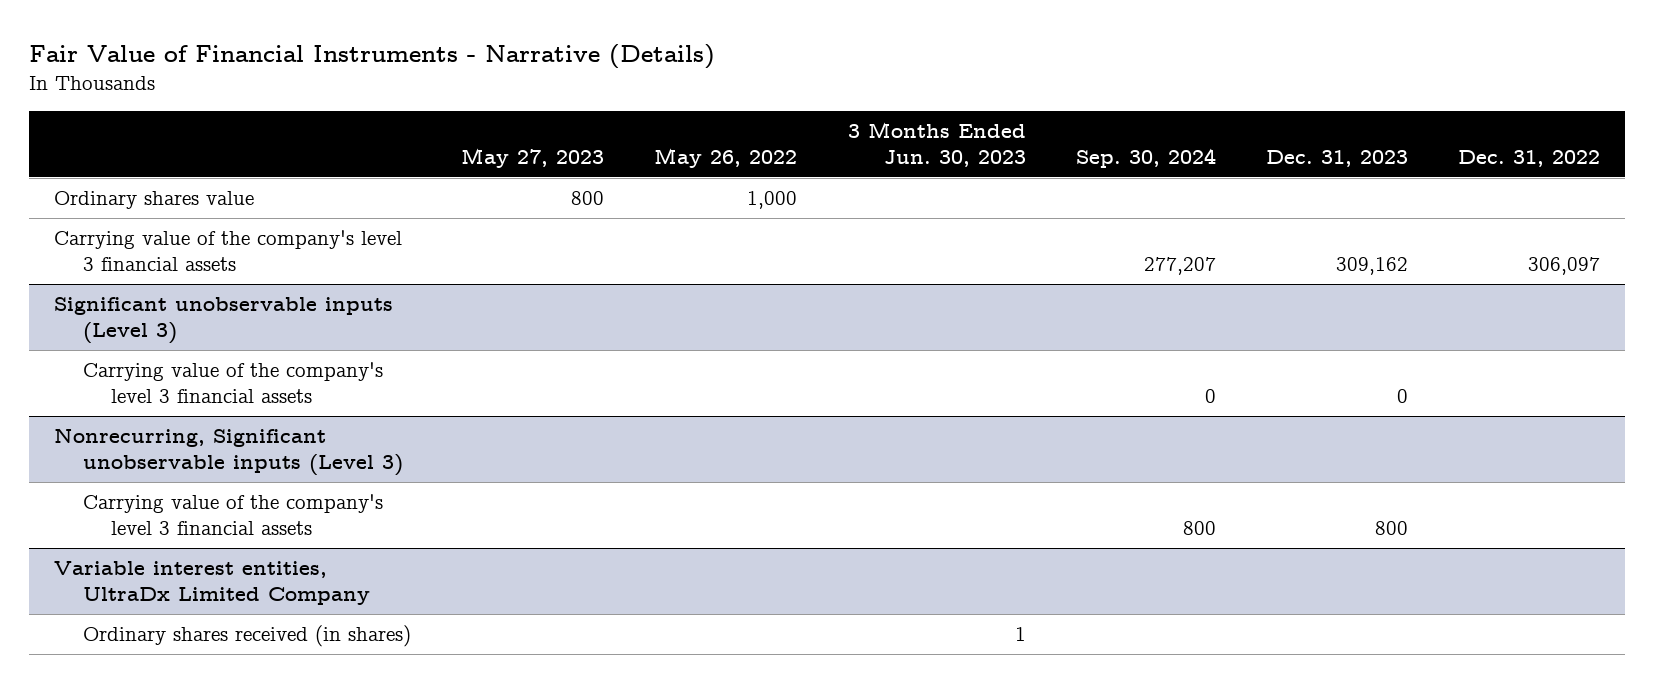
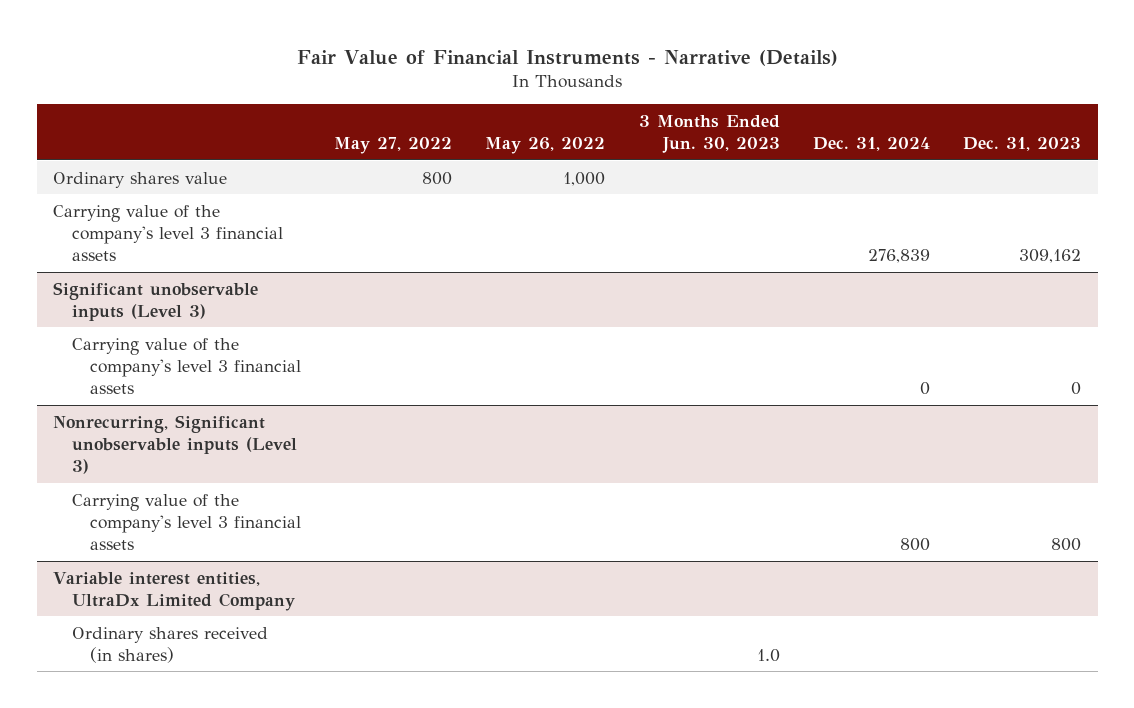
[461,147,605,168] May 27, 2023 -> none
[1075,147,1216,168] Sep. 30, 2024 -> none
[1458,149,1601,167] Dec. 31, 2022 -> none
none -> [334,137,453,155] May 27, 2022
none -> [812,137,930,152] Dec. 31, 2024
[1014,627,1026,642] 1 -> [756,648,780,662] 1.0

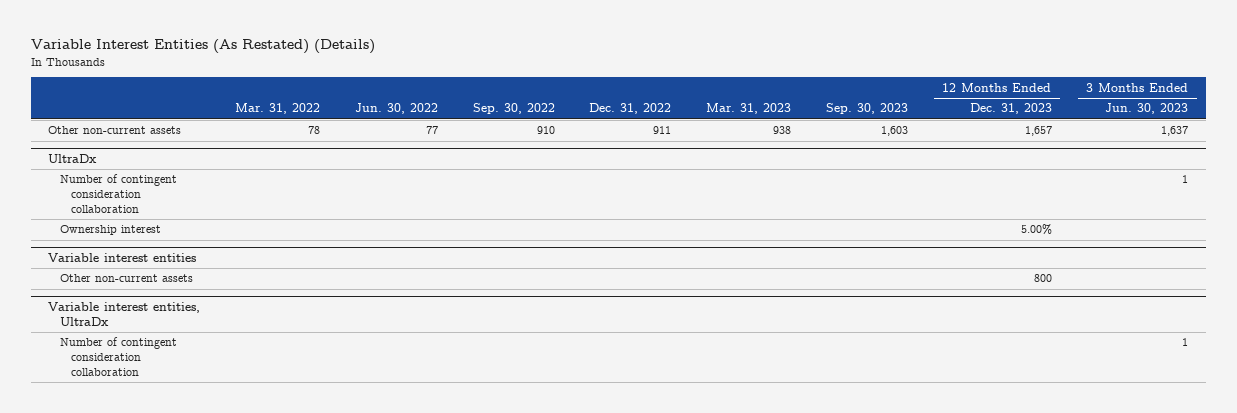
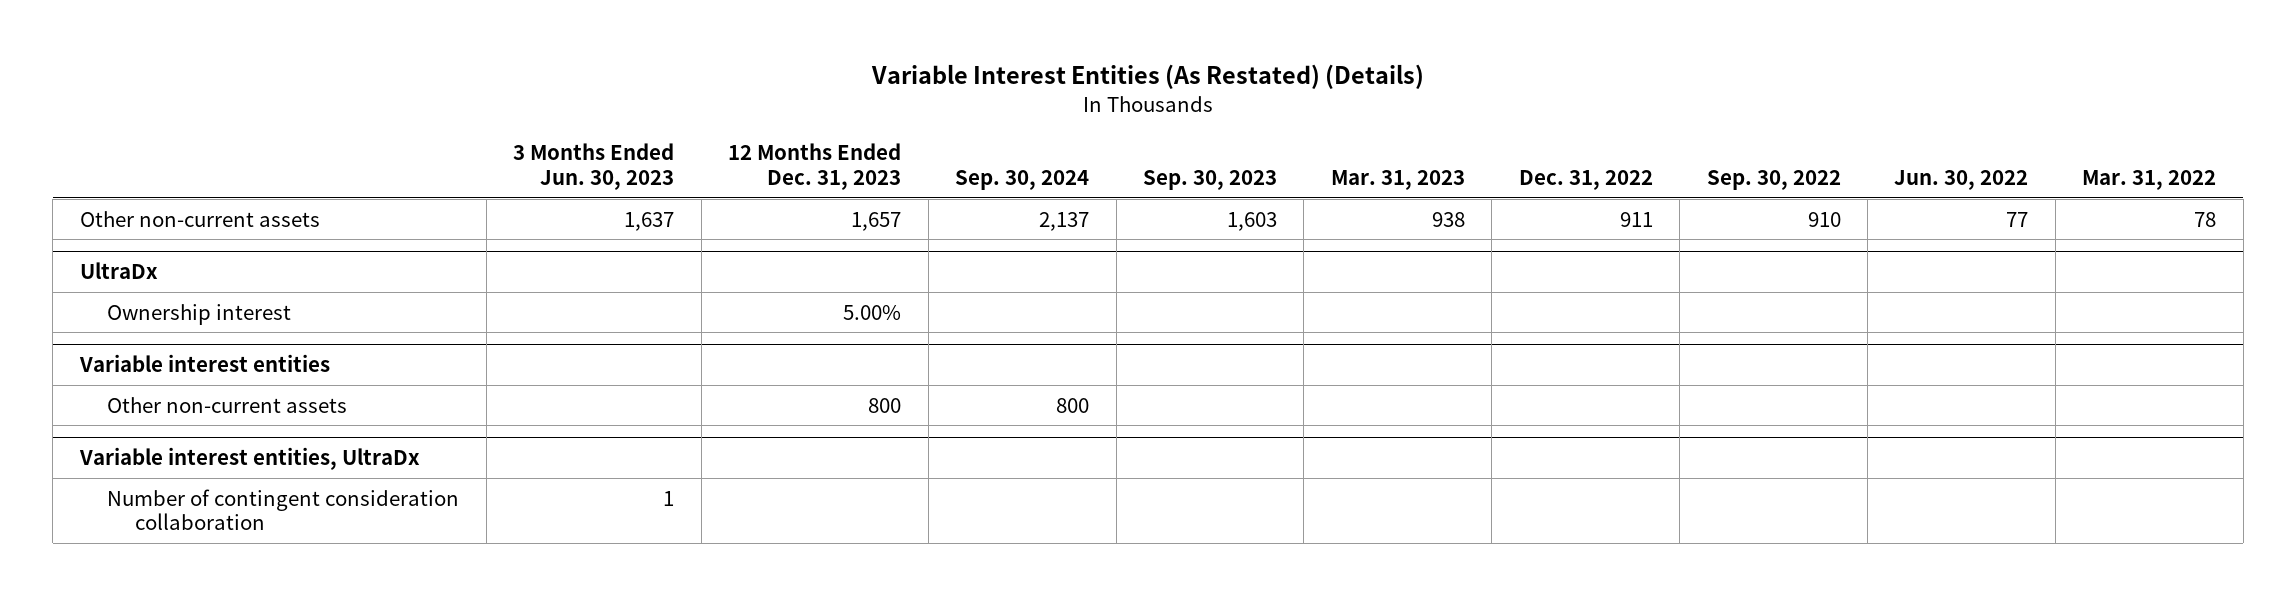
none -> [955,169,1090,190] Sep. 30, 2024
[59,174,177,214] Number of contingent consideration collaboration -> none

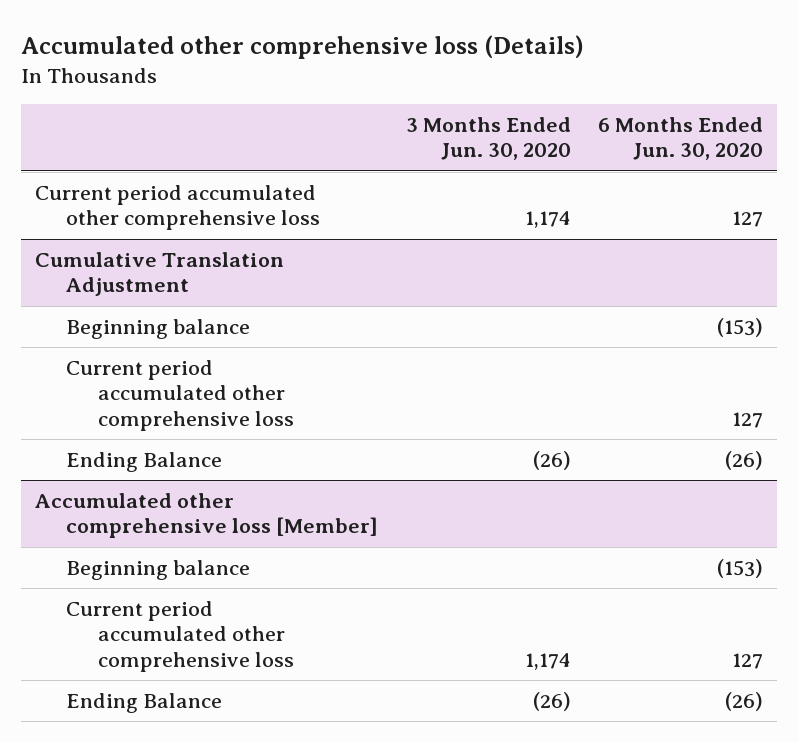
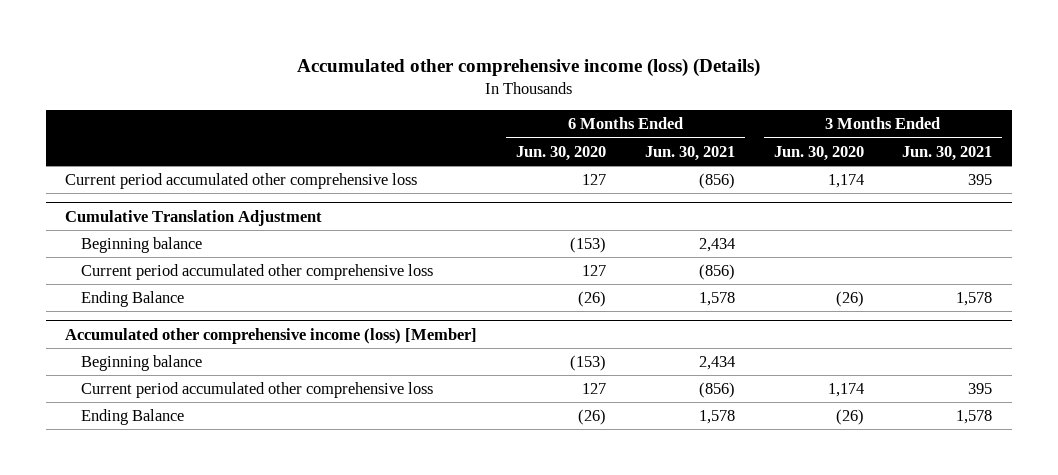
[20,34,584,59] Accumulated other comprehensive loss (Details) -> [296,57,760,77] Accumulated other comprehensive income (loss) (Details)
none -> [644,145,735,161] Jun. 30, 2021
none -> [902,145,993,161] Jun. 30, 2021
[34,493,379,539] Accumulated other comprehensive loss [Member] -> [65,327,478,344] Accumulated other comprehensive income (loss) [Member]

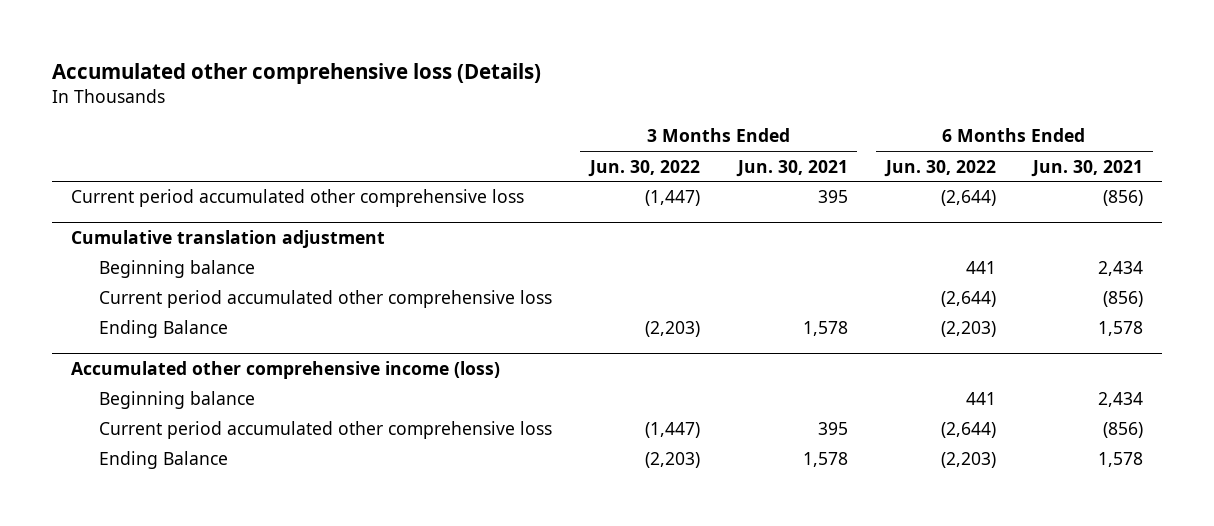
[296,57,760,77] Accumulated other comprehensive income (loss) (Details) -> [51,63,541,85] Accumulated other comprehensive loss (Details)
[516,145,607,161] Jun. 30, 2020 -> none
[773,145,864,161] Jun. 30, 2020 -> none
none -> [587,159,700,177] Jun. 30, 2022
none -> [883,159,996,177] Jun. 30, 2022
[65,209,323,226] Cumulative Translation Adjustment -> [70,230,385,249] Cumulative translation adjustment
[65,327,478,344] Accumulated other comprehensive income (loss) [Member] -> [70,361,500,380] Accumulated other comprehensive income (loss)

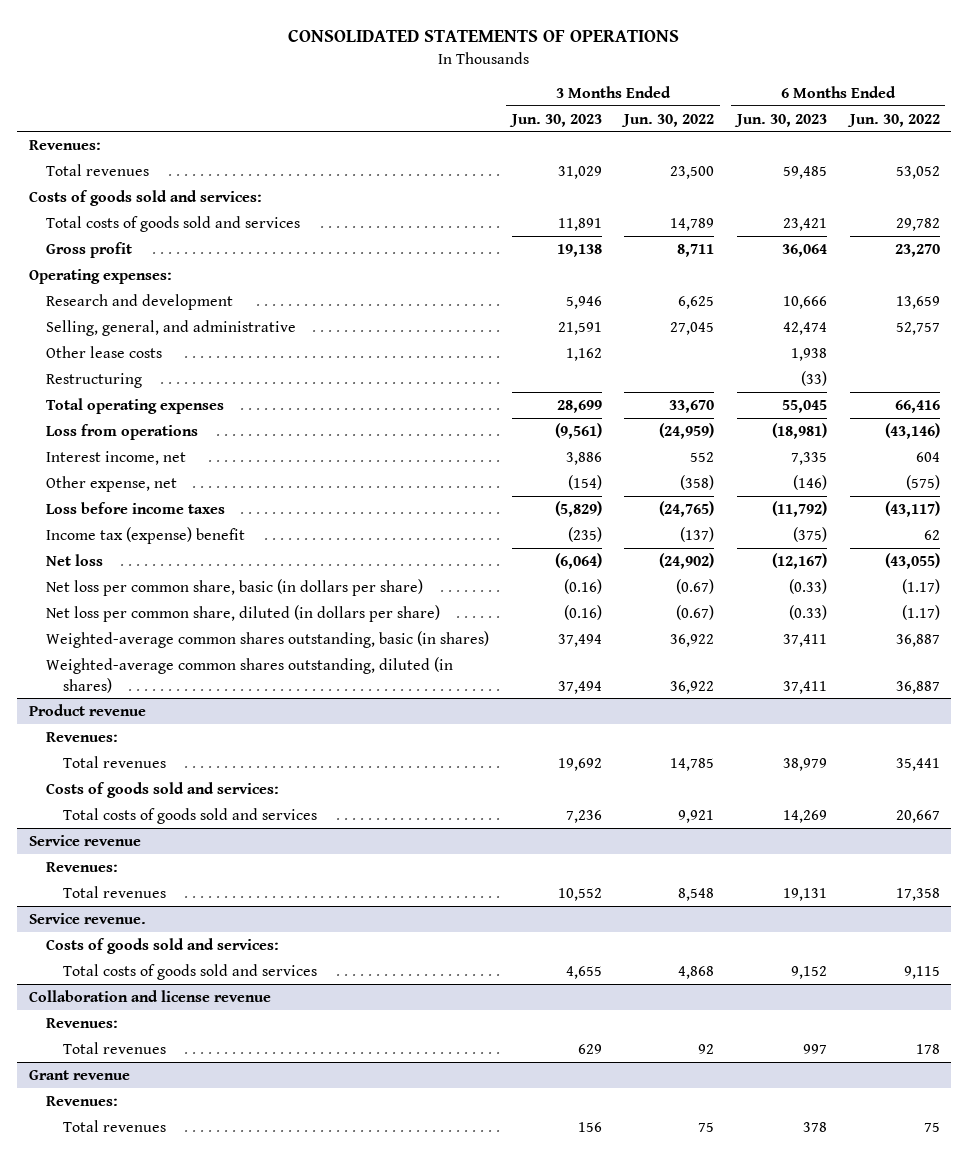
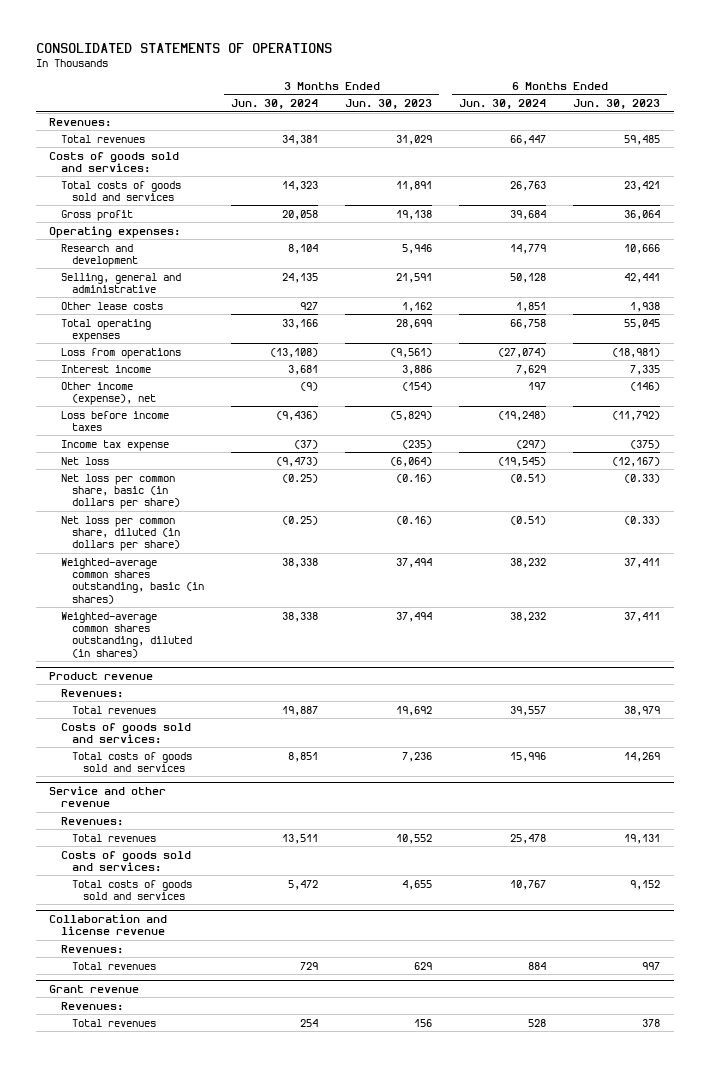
[621,113,715,127] Jun. 30, 2022 -> none
[846,113,940,127] Jun. 30, 2022 -> none
none -> [231,99,319,110] Jun. 30, 2024
none -> [459,99,547,110] Jun. 30, 2024
[46,319,297,336] Selling, general, and administrative -> [60,272,181,293] Selling, general and administrative
[782,321,827,335] 42,474 -> [624,272,661,283] 42,441
[46,372,143,388] Restructuring -> none
[46,450,187,465] Interest income, net -> [60,364,151,373] Interest income
[46,475,178,492] Other expense, net -> [60,381,157,405] Other income (expense), net
[46,526,246,544] Income tax (expense) benefit -> [60,439,169,451] Income tax expense
[28,834,141,846] Service revenue -> [49,785,167,808] Service and other revenue
[28,912,146,924] Service revenue. -> none

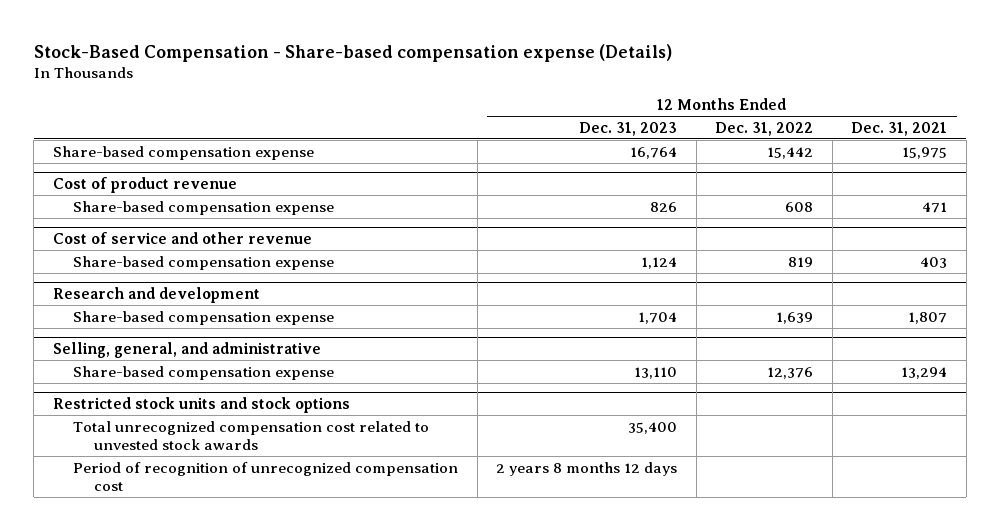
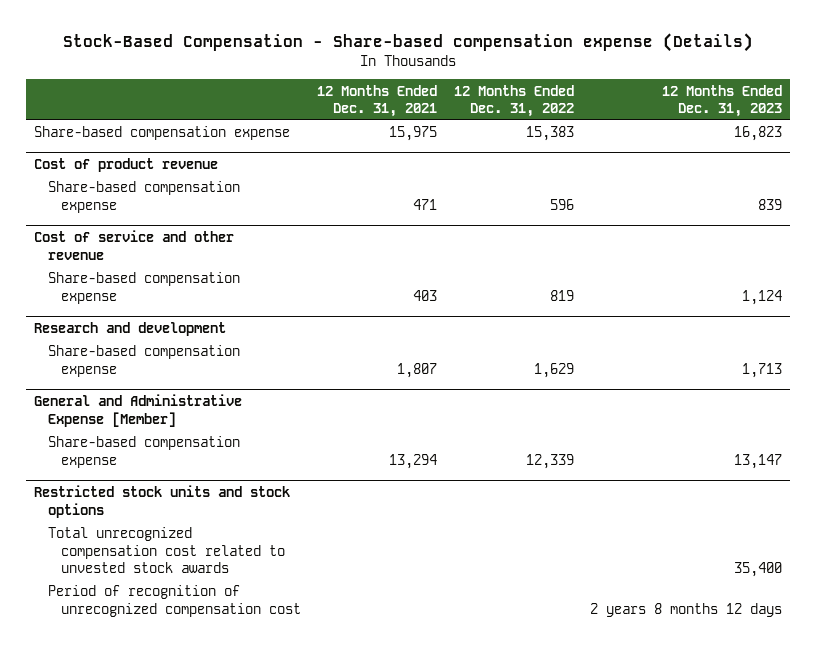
[630,146,678,159] 16,764 -> [734,126,783,142] 16,823
[767,146,814,159] 15,442 -> [525,126,574,142] 15,383
[650,201,678,212] 826 -> [758,198,783,210] 839
[785,201,814,212] 608 -> [549,198,574,210] 596
[638,311,678,324] 1,704 -> [742,362,783,378] 1,713
[776,311,814,324] 1,639 -> [533,362,574,378] 1,629
[52,341,321,358] Selling, general, and administrative -> [34,394,243,427] General and Administrative Expense [Member]
[634,366,678,379] 13,110 -> [734,453,783,469] 13,147
[767,366,814,379] 12,376 -> [525,453,574,469] 12,339

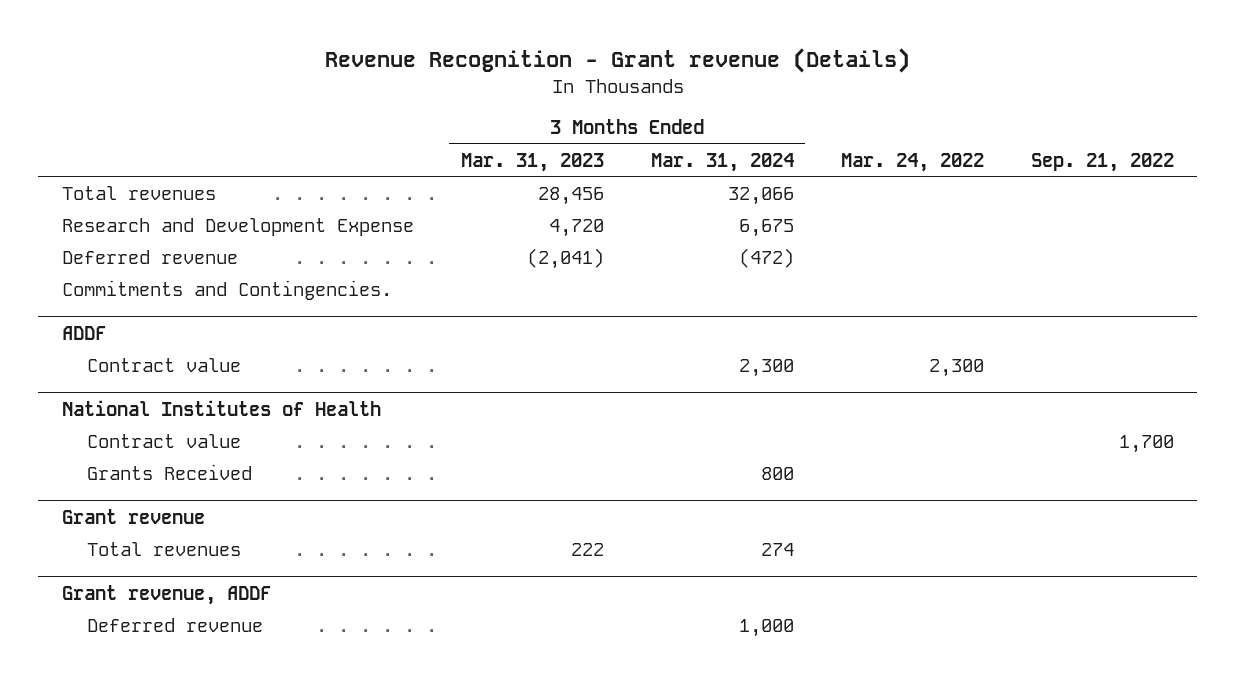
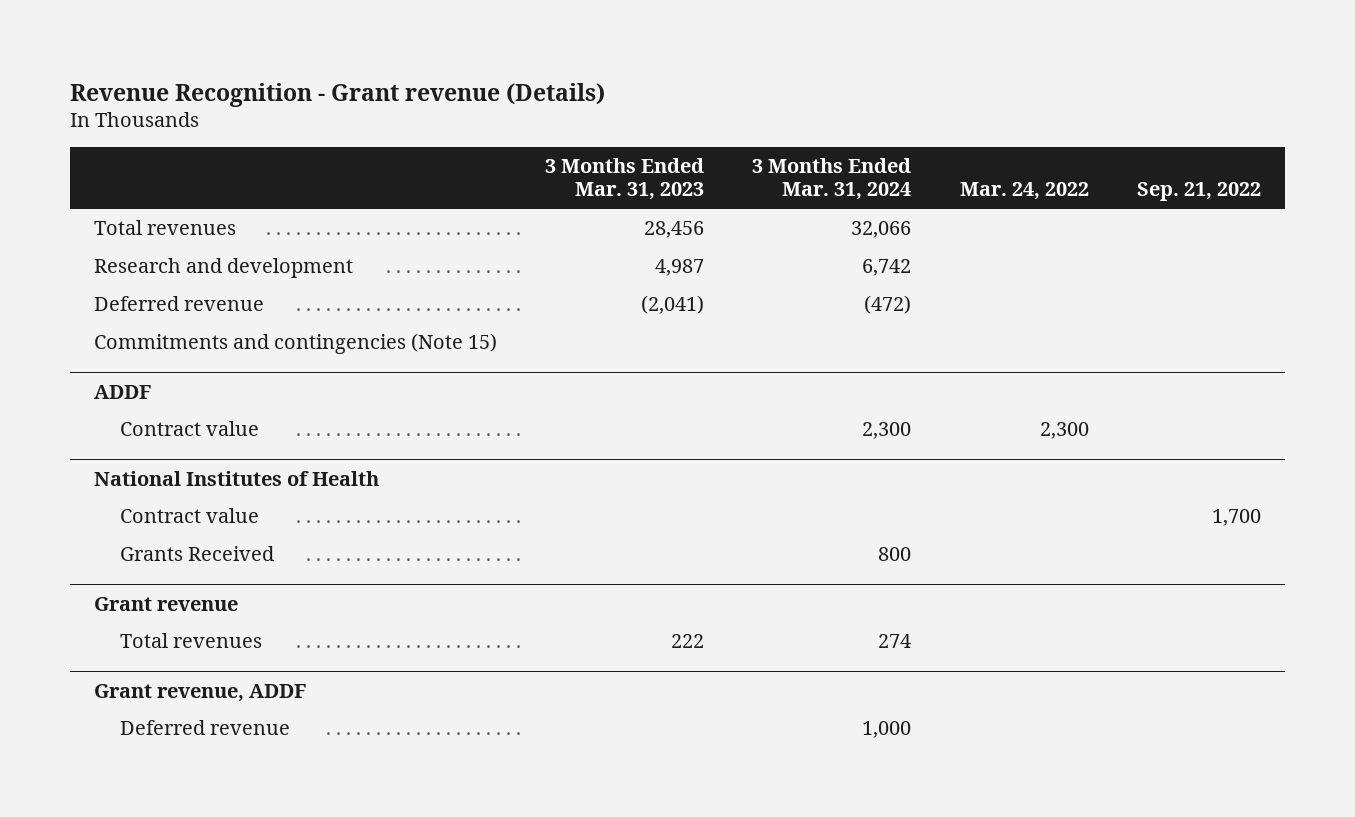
[61,217,414,236] Research and Development Expense -> [93,258,353,279] Research and development
[548,218,604,237] 4,720 -> [655,259,705,277] 4,987
[738,218,794,237] 6,675 -> [862,259,912,277] 6,742
[61,279,392,300] Commitments and Contingencies. -> [93,333,497,355] Commitments and contingencies (Note 15)

